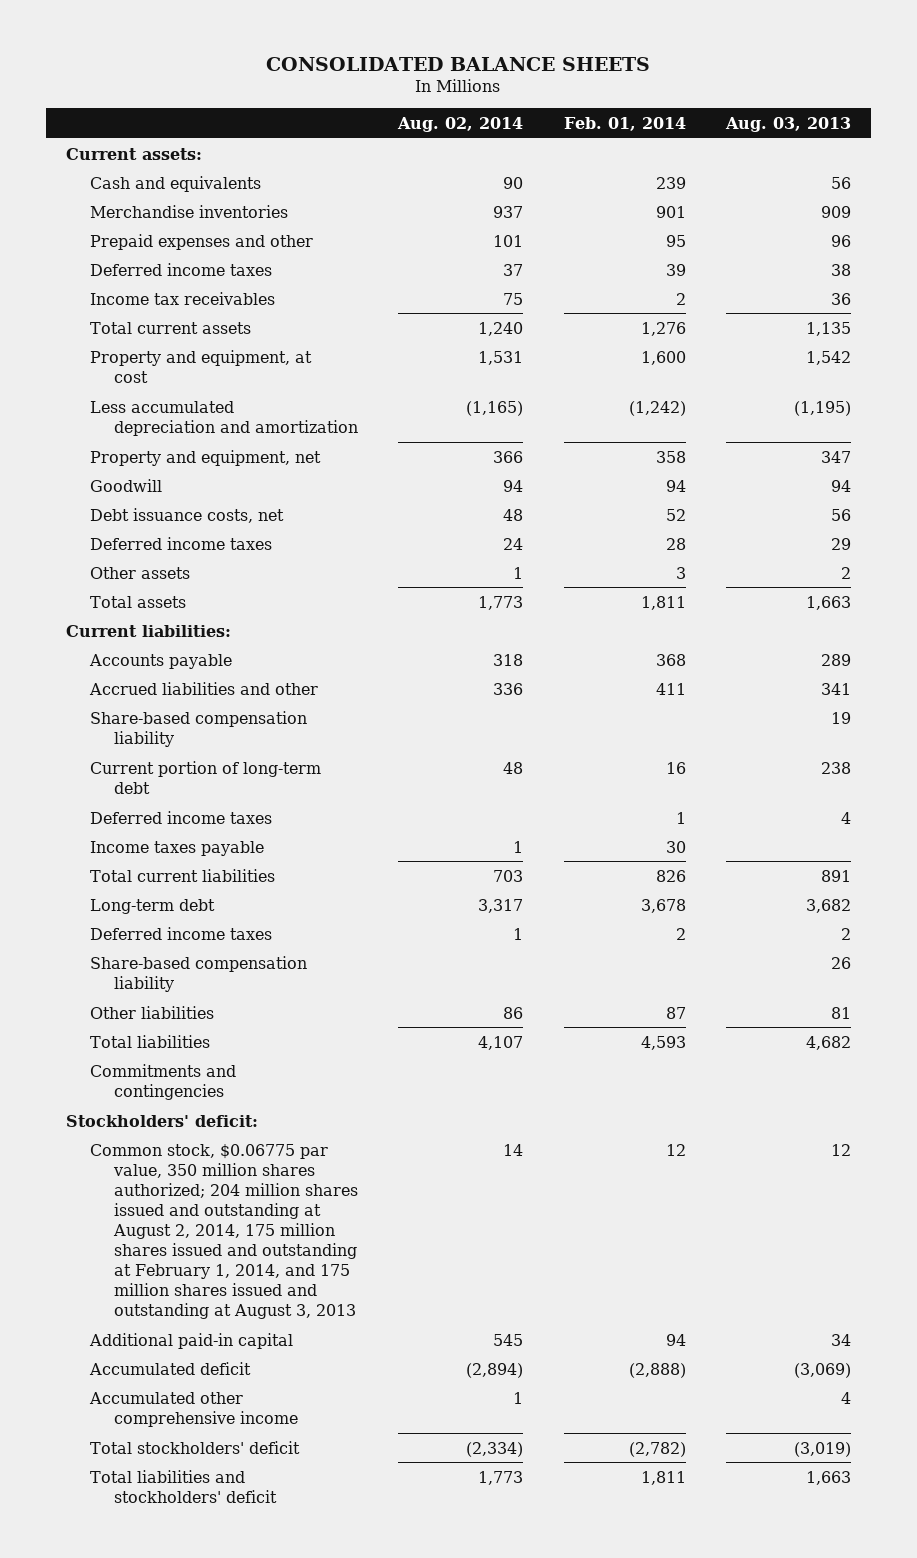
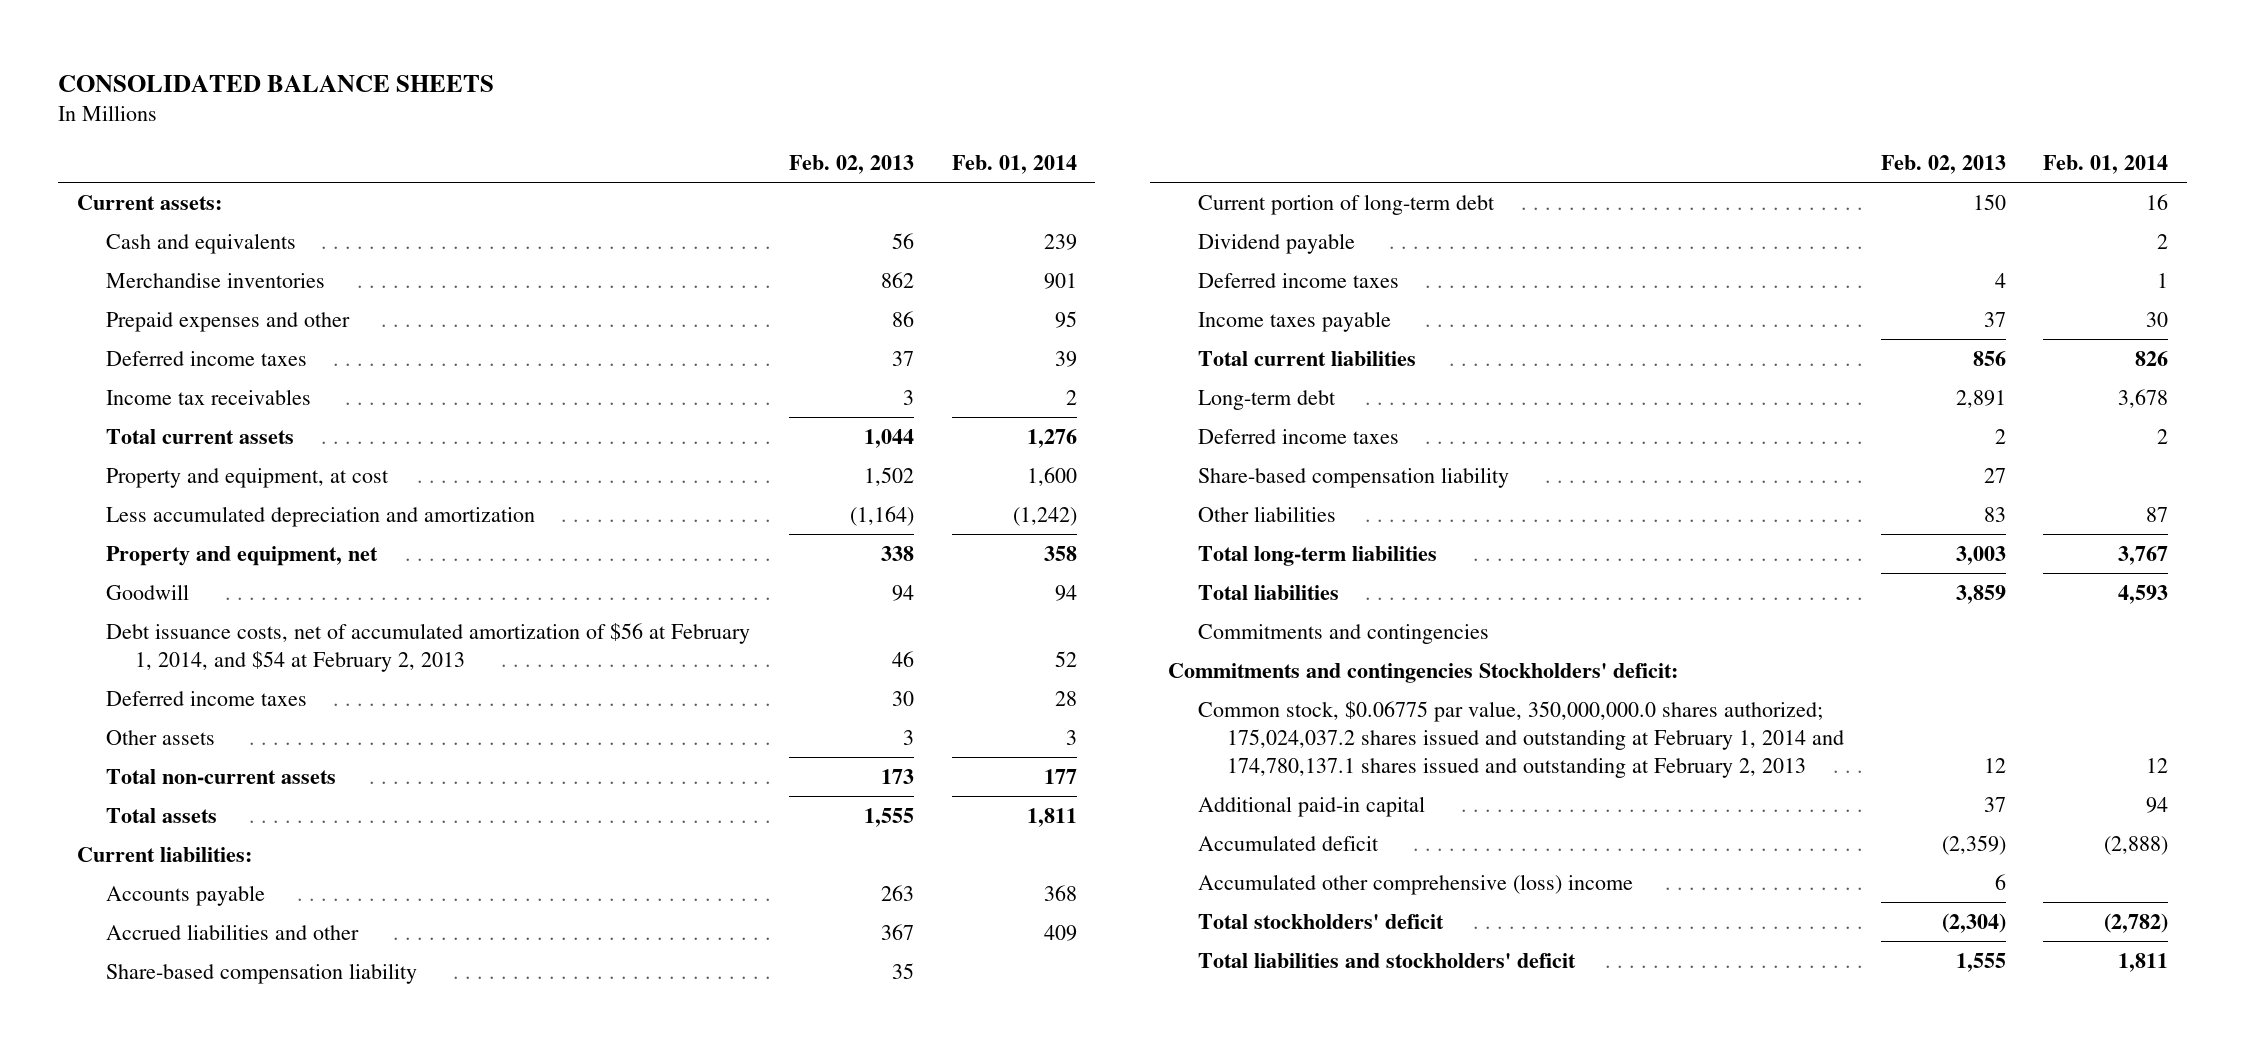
[397,117,524,133] Aug. 02, 2014 -> none
[724,117,851,133] Aug. 03, 2013 -> none
none -> [789,155,915,175] Feb. 02, 2013
[90,507,285,523] Debt issuance costs, net -> [105,622,750,672] Debt issuance costs, net of accumulated amortization of $56 at February 1, 2014, and $54 at February 2, 2013
none -> [105,768,336,784] Total non-current assets
[655,682,686,695] 411 -> [1043,924,1077,941] 409
none -> [1197,232,1355,254] Dividend payable
none -> [1197,545,1437,566] Total long-term liabilities
[65,1114,258,1127] Stockholders' deficit: -> [1168,662,1679,683] Commitments and contingencies Stockholders' deficit:
[90,1143,359,1319] Common stock, $0.06775 par value, 350 million shares authorized; 204 million shares issued and outstanding at August 2, 2014, 175 million shares issued and outstanding at February 1, 2014, and 175 million shares issued and outstanding at August 3, 2013 -> [1197,700,1844,778] Common stock, $0.06775 par value, 350,000,000.0 shares authorized; 175,024,037.2 shares issued and outstanding at February 1, 2014 and 174,780,137.1 shares issued and outstanding at February 2, 2013
[89,1391,299,1427] Accumulated other comprehensive income -> [1197,873,1633,895] Accumulated other comprehensive (loss) income

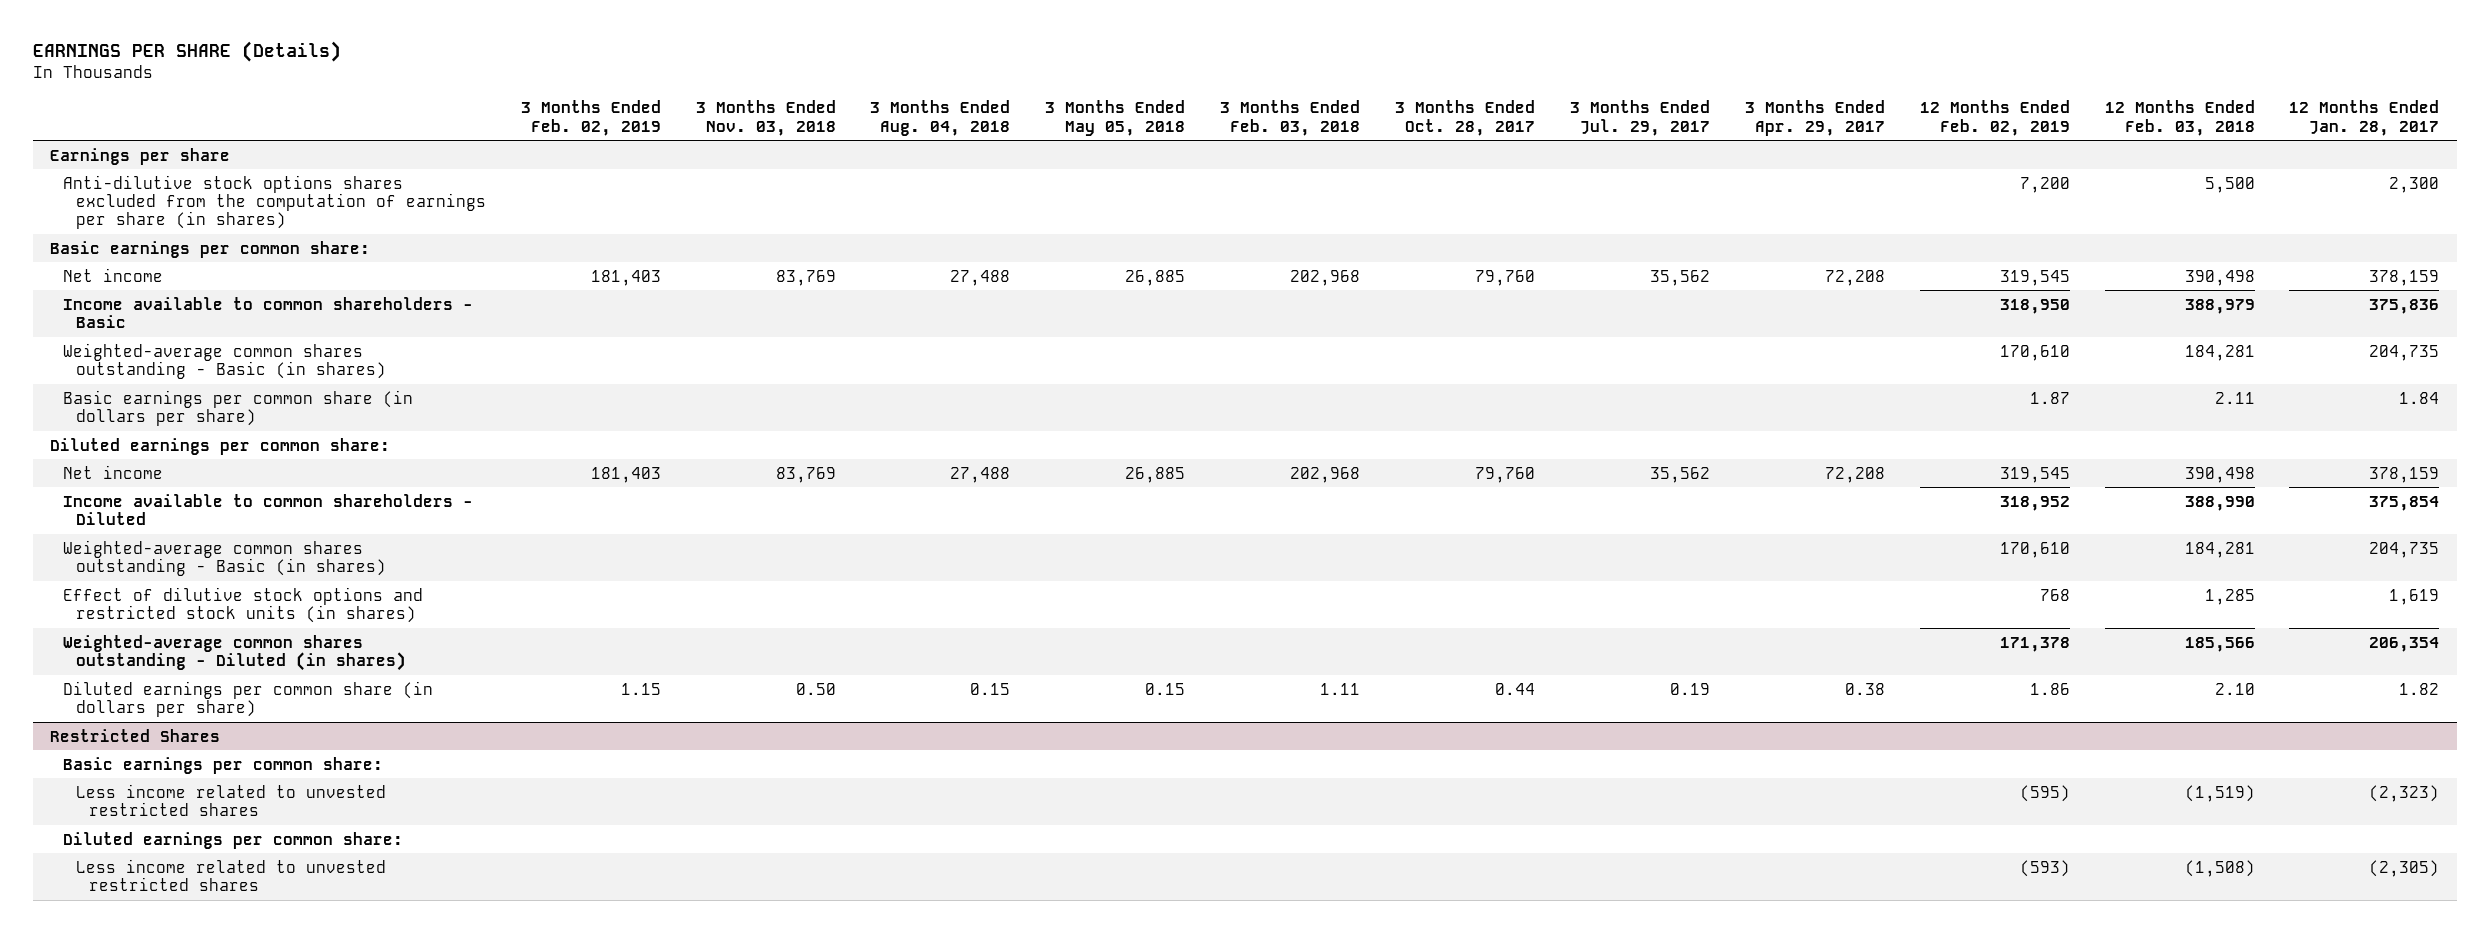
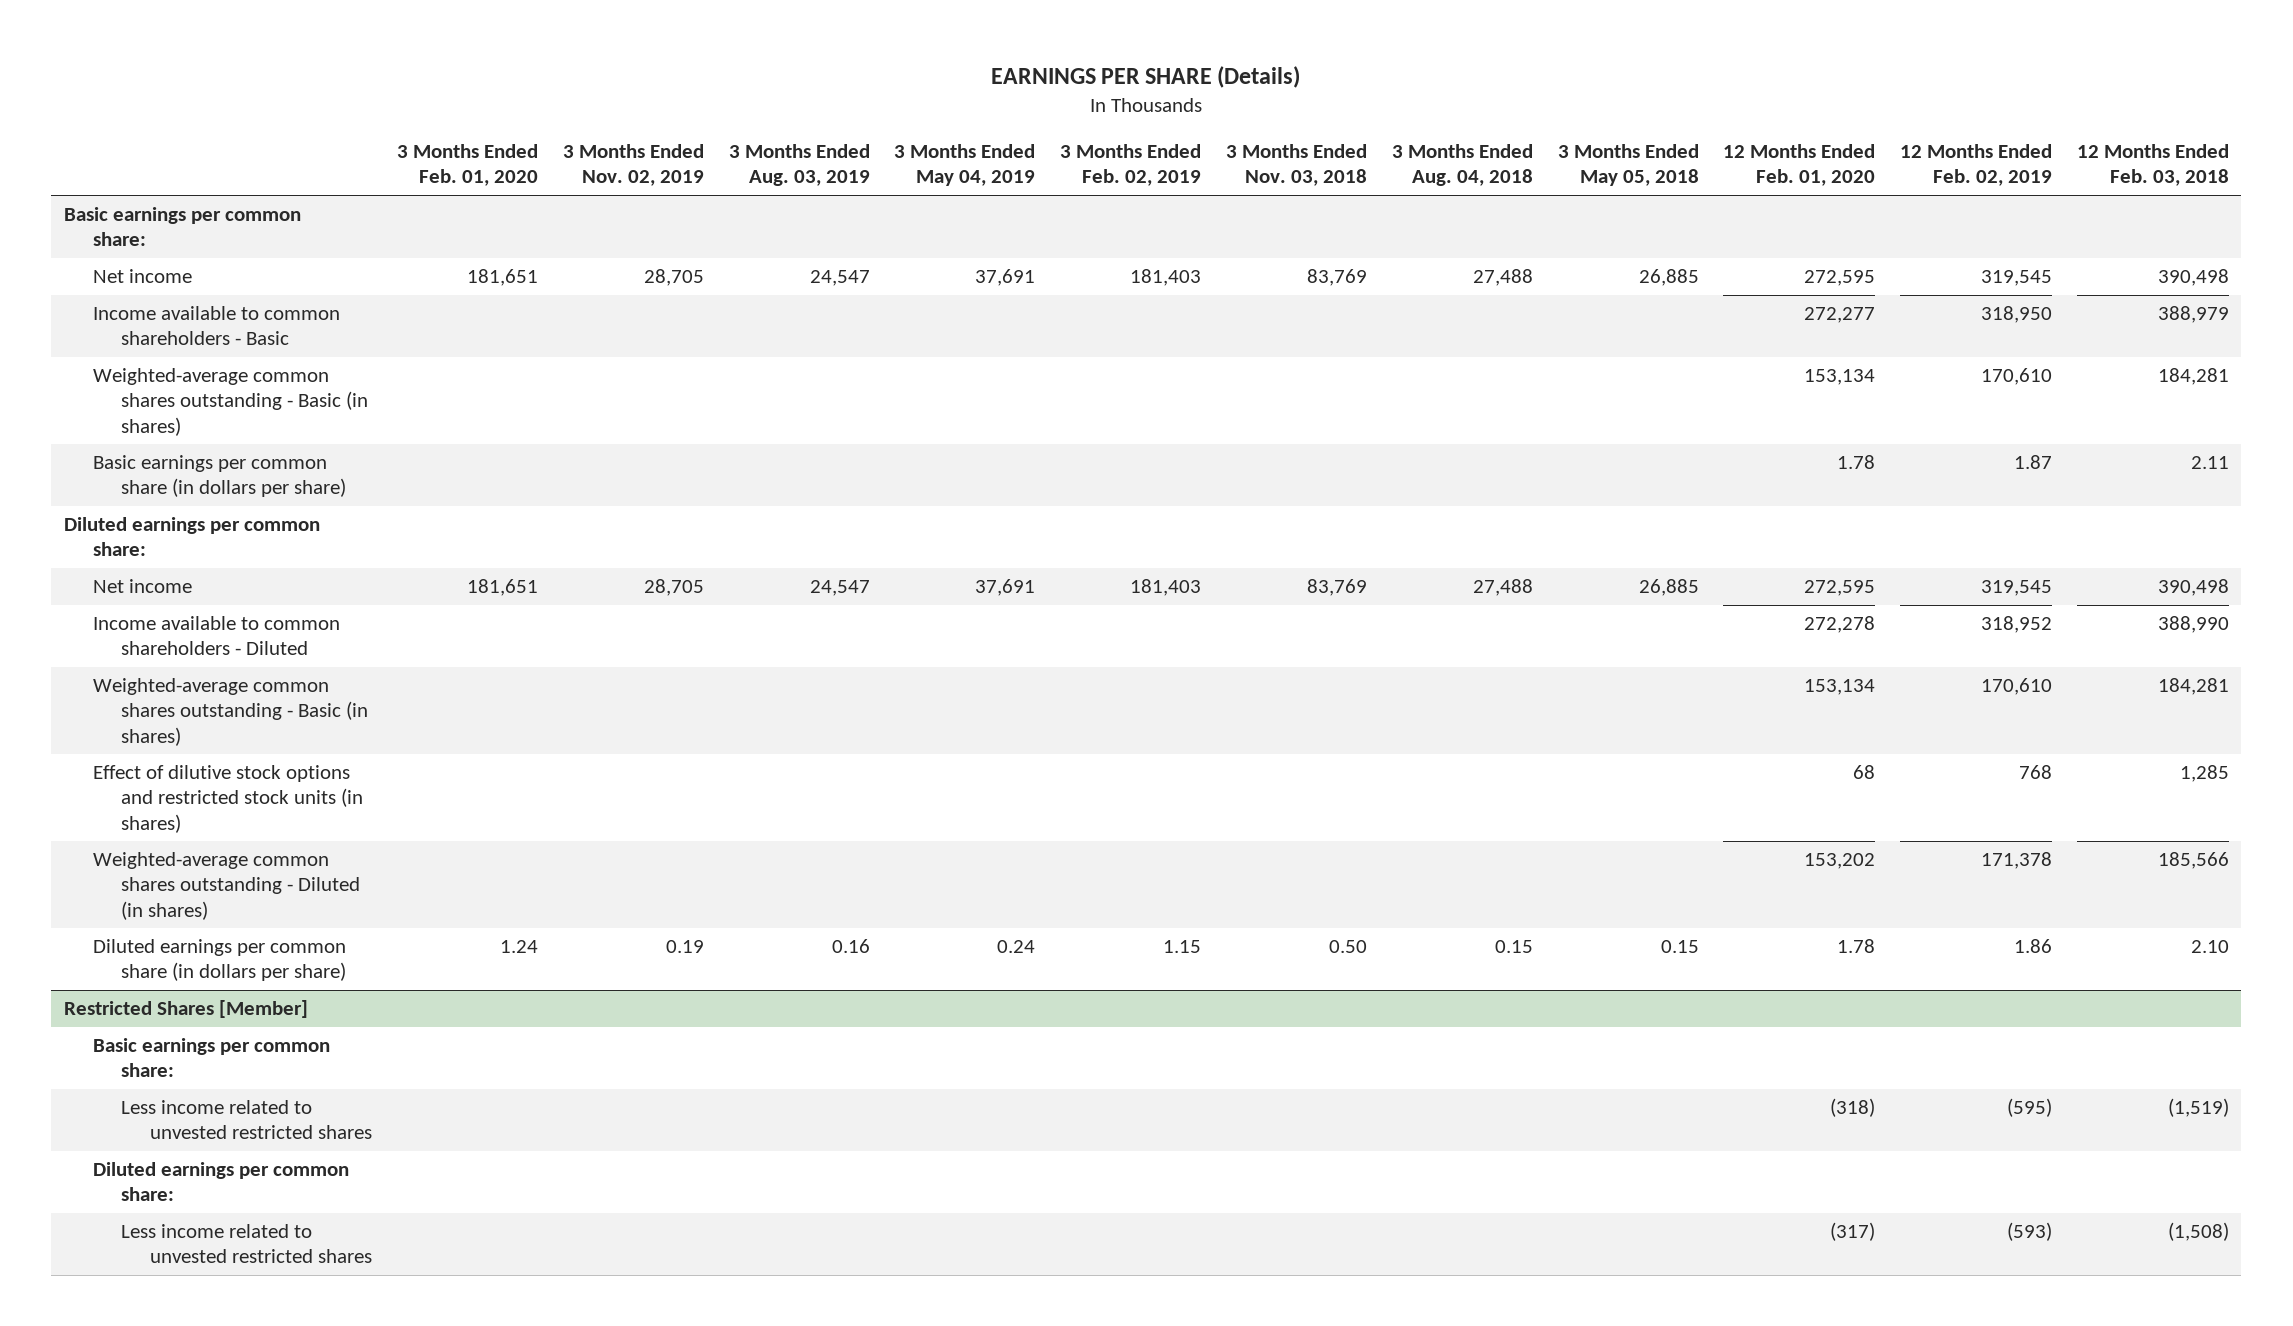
[1220,100,1361,136] 3 Months Ended Feb. 03, 2018 -> none
[1395,100,1536,136] 3 Months Ended Oct. 28, 2017 -> none
[1569,100,1710,136] 3 Months Ended Jul. 29, 2017 -> none
[1744,100,1885,136] 3 Months Ended Apr. 29, 2017 -> none
[2289,100,2440,136] 12 Months Ended Jan. 28, 2017 -> none
none -> [396,144,538,187] 3 Months Ended Feb. 01, 2020
none -> [562,144,704,187] 3 Months Ended Nov. 02, 2019
none -> [728,144,870,187] 3 Months Ended Aug. 03, 2019
none -> [894,144,1036,187] 3 Months Ended May 04, 2019
none -> [1723,144,1876,187] 12 Months Ended Feb. 01, 2020
[50,147,231,165] Earnings per share -> none
[63,174,486,230] Anti-dilutive stock options shares excluded from the computation of earnings per share (in shares) -> none
[50,728,221,742] Restricted Shares -> [63,1000,308,1019] Restricted Shares [Member]

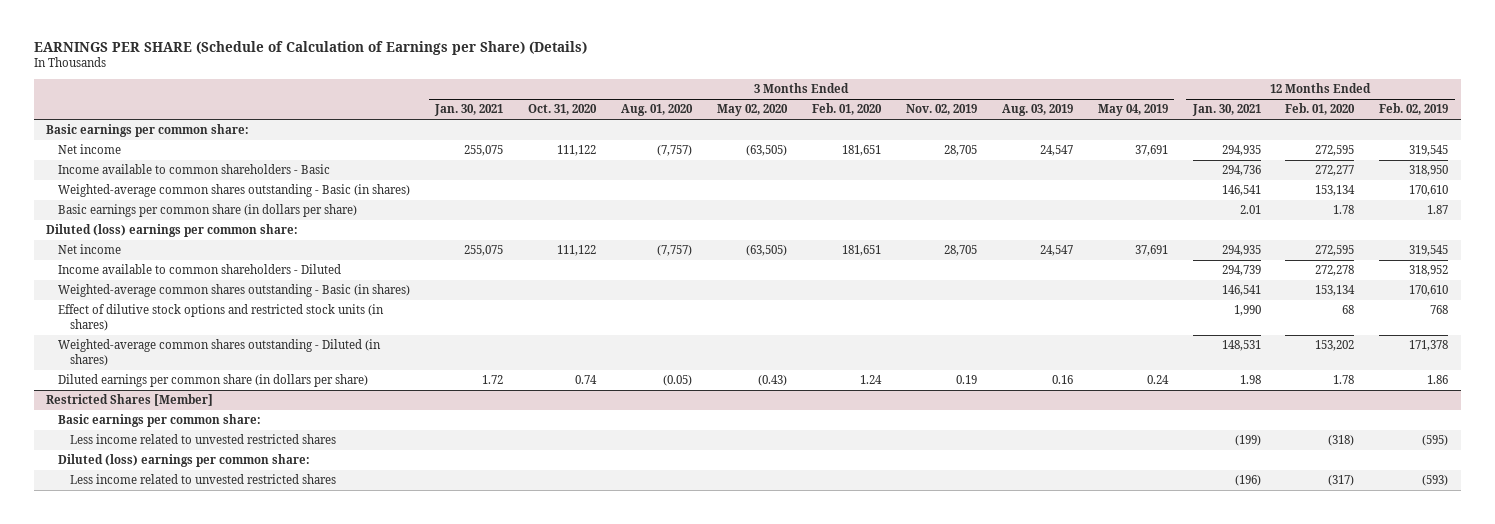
[991,65,1301,88] EARNINGS PER SHARE (Details) -> [33,40,587,55] EARNINGS PER SHARE (Schedule of Calculation of Earnings per Share) (Details)
[1060,144,1202,187] 3 Months Ended Feb. 02, 2019 -> none
[1225,144,1367,187] 3 Months Ended Nov. 03, 2018 -> none
[1391,144,1533,187] 3 Months Ended Aug. 04, 2018 -> none
[1557,144,1699,187] 3 Months Ended May 05, 2018 -> none
[2077,144,2230,187] 12 Months Ended Feb. 03, 2018 -> none
none -> [434,104,504,117] Jan. 30, 2021
none -> [527,104,597,116] Oct. 31, 2020
none -> [620,104,693,117] Aug. 01, 2020
none -> [716,104,788,117] May 02, 2020
none -> [1191,104,1261,117] Jan. 30, 2021
[63,517,320,557] Diluted earnings per common share: -> [46,224,299,238] Diluted (loss) earnings per common share:
[92,1162,349,1202] Diluted earnings per common share: -> [58,454,311,468] Diluted (loss) earnings per common share:

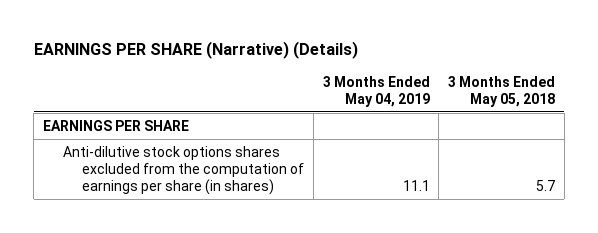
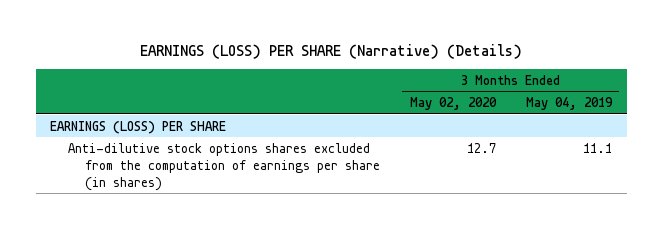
[33,41,358,60] EARNINGS PER SHARE (Narrative) (Details) -> [140,43,523,59] EARNINGS (LOSS) PER SHARE (Narrative) (Details)
[447,75,555,107] 3 Months Ended May 05, 2018 -> none
none -> [409,97,497,111] May 02, 2020
[42,119,189,131] EARNINGS PER SHARE -> [50,120,227,134] EARNINGS (LOSS) PER SHARE

